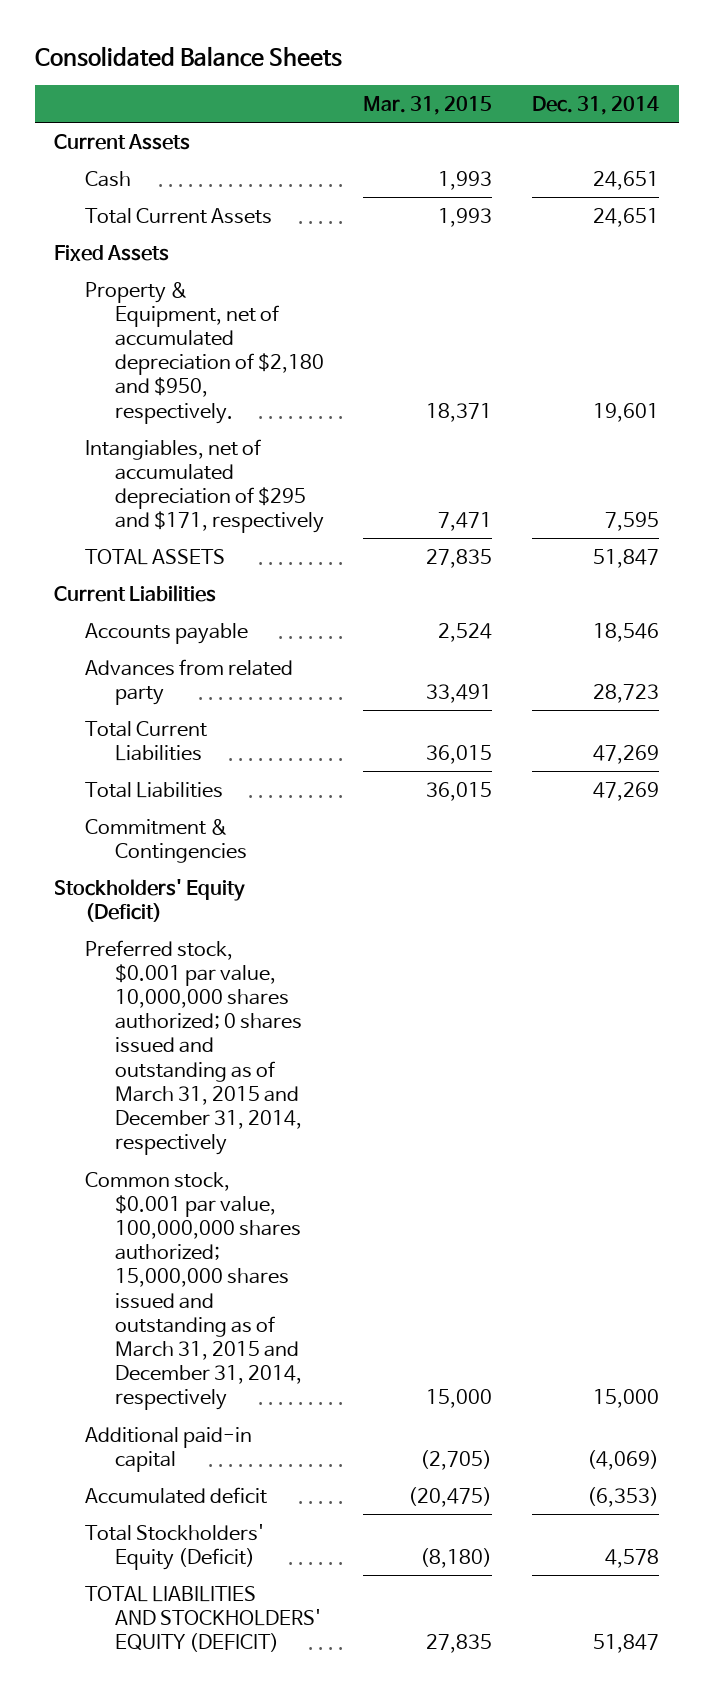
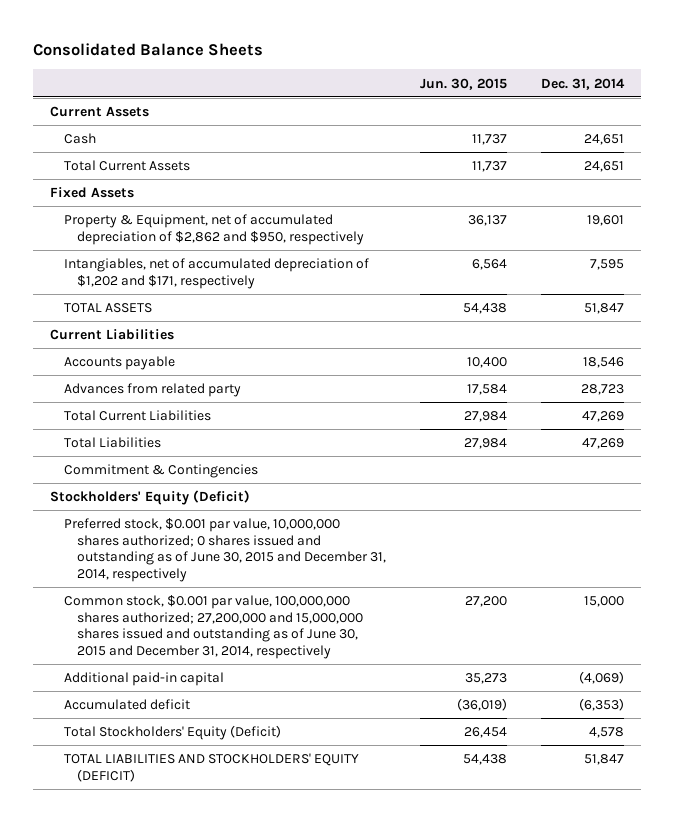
[363,95,493,115] Mar. 31, 2015 -> none
none -> [420,77,508,90] Jun. 30, 2015
[84,281,324,424] Property & Equipment, net of accumulated depreciation of $2,180 and $950, respectively. -> [63,214,365,245] Property & Equipment, net of accumulated depreciation of $2,862 and $950, respectively
[84,438,324,534] Intangiables, net of accumulated depreciation of $295 and $171, respectively -> [63,258,369,289] Intangiables, net of accumulated depreciation of $1,202 and $171, respectively
[84,939,302,1156] Preferred stock, $0.001 par value, 10,000,000 shares authorized; 0 shares issued and outstanding as of March 31, 2015 and December 31, 2014, respectively -> [63,518,387,582] Preferred stock, $0.001 par value, 10,000,000 shares authorized; 0 shares issued and outstanding as of June 30, 2015 and December 31, 2014, respectively
[84,1171,302,1411] Common stock, $0.001 par value, 100,000,000 shares authorized; 15,000,000 shares issued and outstanding as of March 31, 2015 and December 31, 2014, respectively -> [63,595,364,659] Common stock, $0.001 par value, 100,000,000 shares authorized; 27,200,000 and 15,000,000 shares issued and outstanding as of June 30, 2015 and December 31, 2014, respectively

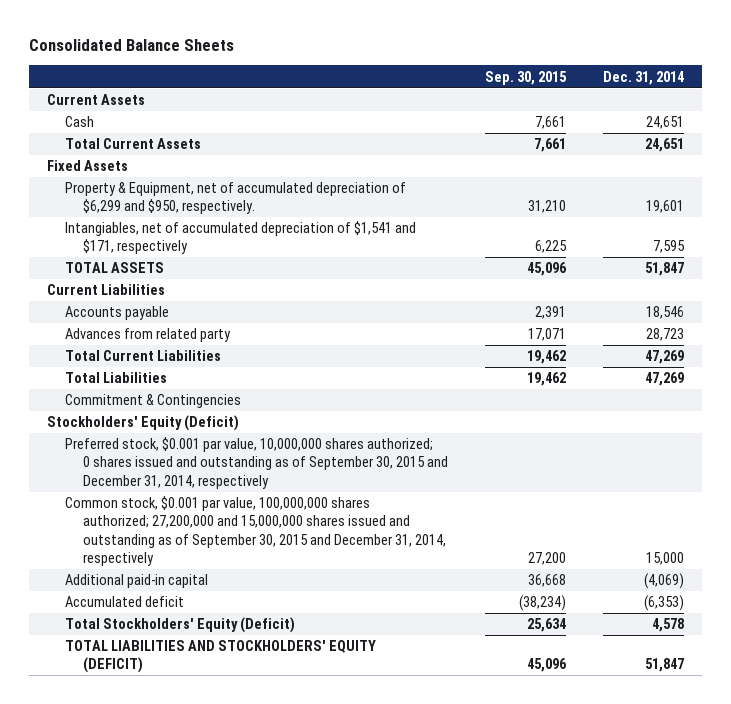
[420,77,508,90] Jun. 30, 2015 -> none
none -> [484,70,567,85] Sep. 30, 2015
[63,214,365,245] Property & Equipment, net of accumulated depreciation of $2,862 and $950, respectively -> [64,182,406,215] Property & Equipment, net of accumulated depreciation of $6,299 and $950, respectively.
[63,258,369,289] Intangiables, net of accumulated depreciation of $1,202 and $171, respectively -> [64,221,416,255] Intangiables, net of accumulated depreciation of $1,541 and $171, respectively
[63,518,387,582] Preferred stock, $0.001 par value, 10,000,000 shares authorized; 0 shares issued and outstanding as of June 30, 2015 and December 31, 2014, respectively -> [64,437,448,489] Preferred stock, $0.001 par value, 10,000,000 shares authorized; 0 shares issued and outstanding as of September 30, 2015 and December 31, 2014, respectively
[63,595,364,659] Common stock, $0.001 par value, 100,000,000 shares authorized; 27,200,000 and 15,000,000 shares issued and outstanding as of June 30, 2015 and December 31, 2014, respectively -> [64,496,446,566] Common stock, $0.001 par value, 100,000,000 shares authorized; 27,200,000 and 15,000,000 shares issued and outstanding as of September 30, 2015 and December 31, 2014, respectively

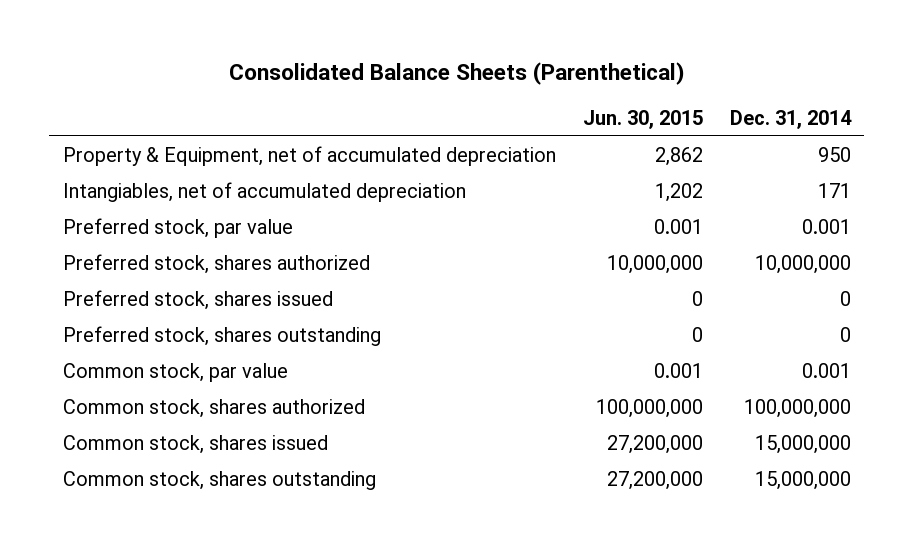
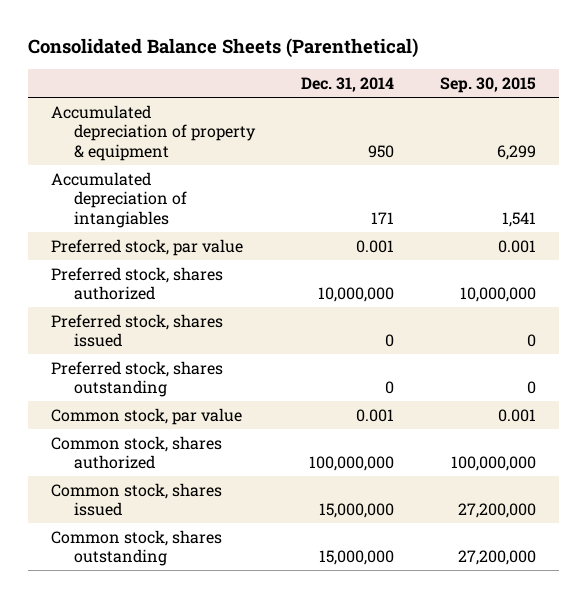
[582,109,703,129] Jun. 30, 2015 -> none
none -> [439,77,536,94] Sep. 30, 2015
[62,146,556,167] Property & Equipment, net of accumulated depreciation -> [51,104,257,161] Accumulated depreciation of property & equipment
[62,182,466,203] Intangiables, net of accumulated depreciation -> [51,171,188,228] Accumulated depreciation of intangiables

